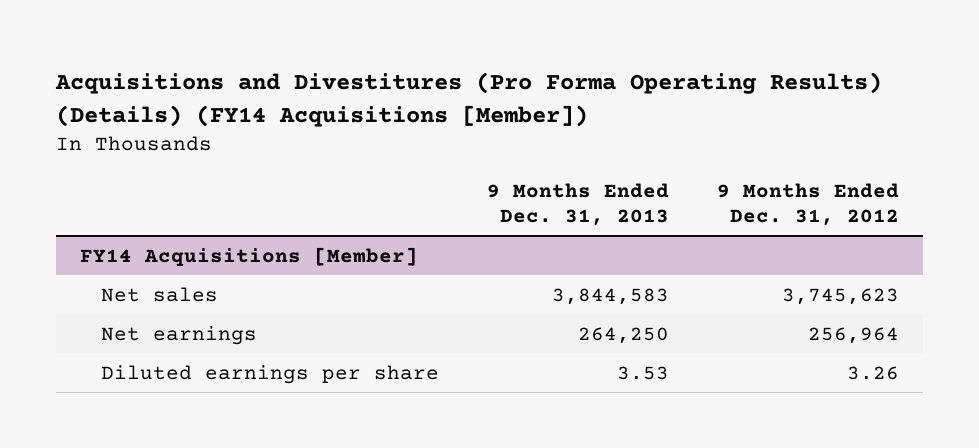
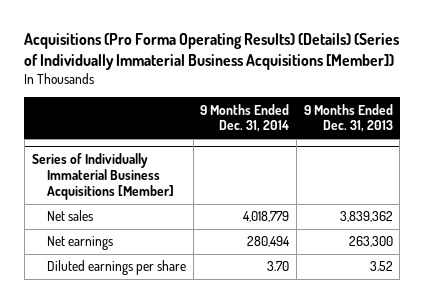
[55,72,883,127] Acquisitions and Divestitures (Pro Forma Operating Results) (Details) (FY14 Acquisitions [Member]) -> [24,33,400,70] Acquisitions (Pro Forma Operating Results) (Details) (Series of Individually Immaterial Business Acquisitions [Member])
[716,183,899,226] 9 Months Ended Dec. 31, 2012 -> none
none -> [200,103,290,133] 9 Months Ended Dec. 31, 2014
[80,246,419,266] FY14 Acquisitions [Member] -> none
none -> [31,153,174,201] Series of Individually Immaterial Business Acquisitions [Member]
[551,287,669,305] 3,844,583 -> [339,211,393,223] 3,839,362
[577,326,669,344] 264,250 -> [348,236,393,248] 263,300
[616,365,669,380] 3.53 -> [369,261,393,272] 3.52

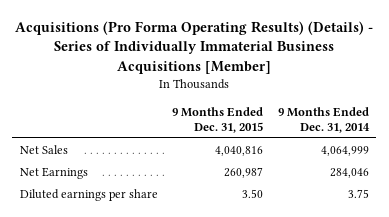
[24,33,400,70] Acquisitions (Pro Forma Operating Results) (Details) (Series of Individually Immaterial Business Acquisitions [Member]) -> [15,20,374,75] Acquisitions (Pro Forma Operating Results) (Details) - Series of Individually Immaterial Business Acquisitions [Member]
[303,103,393,133] 9 Months Ended Dec. 31, 2013 -> none
none -> [172,107,264,133] 9 Months Ended Dec. 31, 2015
[31,153,174,201] Series of Individually Immaterial Business Acquisitions [Member] -> none
[46,210,93,222] Net sales -> [19,145,68,155] Net Sales
[243,211,290,223] 4,018,779 -> [321,146,370,157] 4,064,999
[46,236,113,251] Net earnings -> [19,167,88,180] Net Earnings
[247,236,291,248] 280,494 -> [330,168,370,179] 284,046
[267,261,290,272] 3.70 -> [348,189,370,199] 3.75

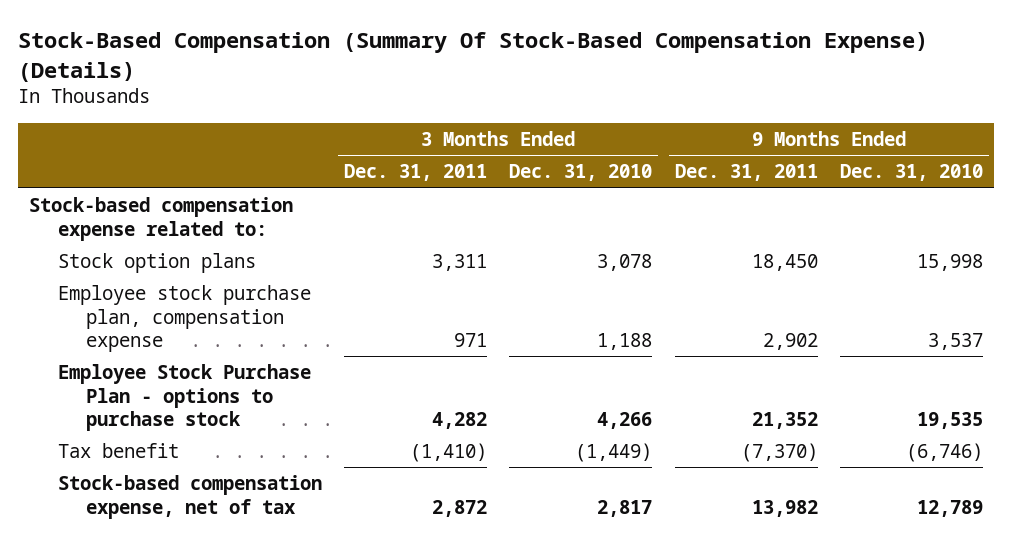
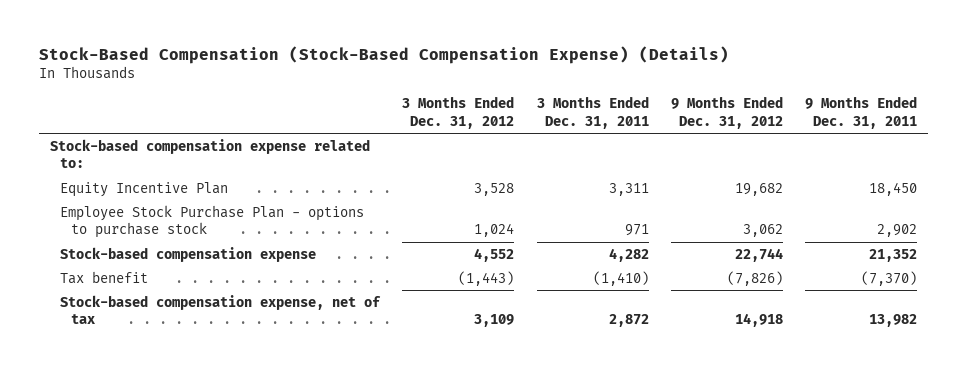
[17,31,928,82] Stock-Based Compensation (Summary Of Stock-Based Compensation Expense) (Details) -> [38,45,729,64] Stock-Based Compensation (Stock-Based Compensation Expense) (Details)
[509,164,653,182] Dec. 31, 2010 -> none
[840,164,984,182] Dec. 31, 2010 -> none
none -> [402,96,515,129] 3 Months Ended Dec. 31, 2012
none -> [670,96,783,129] 9 Months Ended Dec. 31, 2012
[57,253,256,274] Stock option plans -> [60,181,229,197] Equity Incentive Plan
[57,285,311,352] Employee stock purchase plan, compensation expense -> [60,204,365,239] Employee Stock Purchase Plan - options to purchase stock
[57,364,311,431] Employee Stock Purchase Plan - options to purchase stock -> [60,246,317,262] Stock-based compensation expense

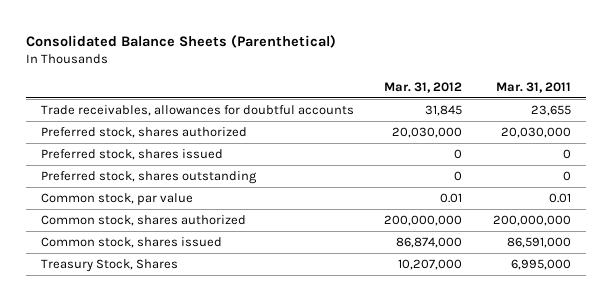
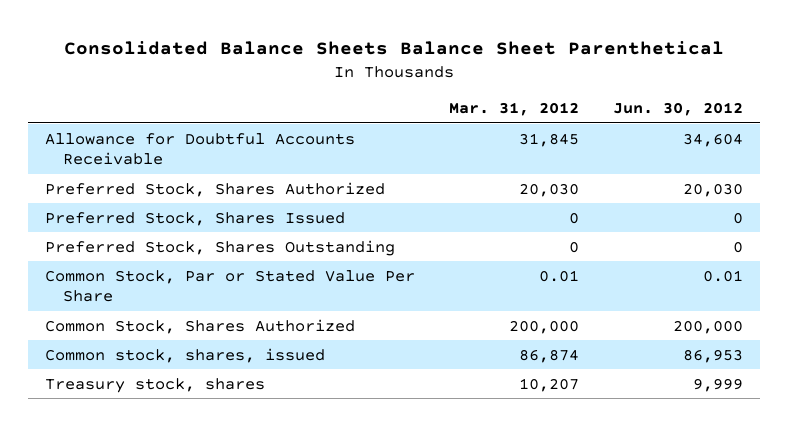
[26,34,337,48] Consolidated Balance Sheets (Parenthetical) -> [64,40,725,55] Consolidated Balance Sheets Balance Sheet Parenthetical
[495,81,571,93] Mar. 31, 2011 -> none
none -> [613,101,744,116] Jun. 30, 2012
[41,104,355,116] Trade receivables, allowances for doubtful accounts -> [45,132,356,166] Allowance for Doubtful Accounts Receivable
[41,126,248,138] Preferred stock, shares authorized -> [45,181,386,197] Preferred Stock, Shares Authorized
[392,126,463,138] 20,030,000 -> [519,182,580,197] 20,030
[41,148,224,160] Preferred stock, shares issued -> [45,211,346,226] Preferred Stock, Shares Issued
[41,170,258,184] Preferred stock, shares outstanding -> [45,239,396,256] Preferred Stock, Shares Outstanding
[41,192,194,206] Common stock, par value -> [45,269,416,303] Common Stock, Par or Stated Value Per Share
[41,214,247,226] Common stock, shares authorized -> [45,318,356,334] Common Stock, Shares Authorized
[384,214,463,226] 200,000,000 -> [509,319,580,334] 200,000
[41,236,223,248] Common stock, shares issued -> [45,347,326,363] Common stock, shares, issued
[396,236,463,248] 86,874,000 -> [519,348,580,363] 86,874
[41,258,179,272] Treasury Stock, Shares -> [45,377,266,393] Treasury stock, shares
[398,258,463,270] 10,207,000 -> [519,377,580,392] 10,207

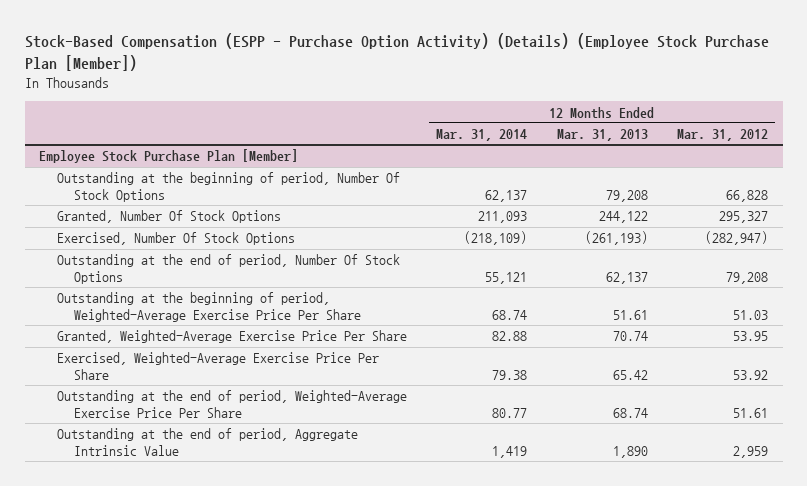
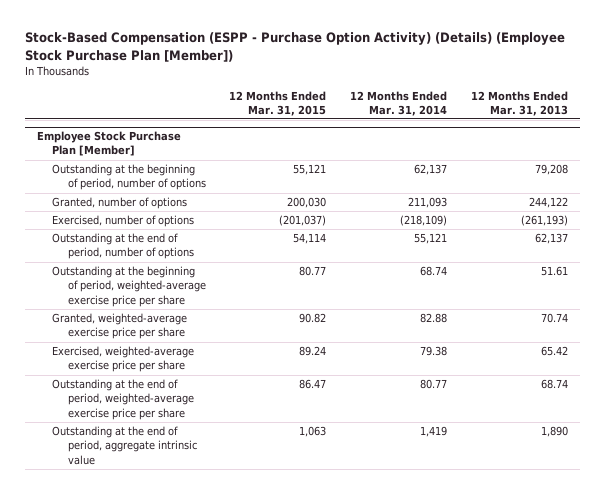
[677,129,769,142] Mar. 31, 2012 -> none
none -> [229,90,327,116] 12 Months Ended Mar. 31, 2015
[56,172,400,203] Outstanding at the beginning of period, Number Of Stock Options -> [52,164,206,191] Outstanding at the beginning of period, number of options
[56,210,281,224] Granted, Number Of Stock Options -> [52,197,188,210] Granted, number of options
[56,232,295,246] Exercised, Number Of Stock Options -> [52,215,195,228] Exercised, number of options
[56,254,400,285] Outstanding at the end of period, Number Of Stock Options -> [52,233,194,260] Outstanding at the end of period, number of options
[56,292,362,323] Outstanding at the beginning of period, Weighted-Average Exercise Price Per Share -> [52,266,206,307] Outstanding at the beginning of period, weighted-average exercise price per share
[56,330,407,344] Granted, Weighted-Average Exercise Price Per Share -> [52,313,188,340] Granted, weighted-average exercise price per share
[56,352,379,381] Exercised, Weighted-Average Exercise Price Per Share -> [52,346,195,373] Exercised, weighted-average exercise price per share
[56,390,407,419] Outstanding at the end of period, Weighted-Average Exercise Price Per Share -> [52,379,194,420] Outstanding at the end of period, weighted-average exercise price per share
[56,428,358,457] Outstanding at the end of period, Aggregate Intrinsic Value -> [52,426,197,465] Outstanding at the end of period, aggregate intrinsic value

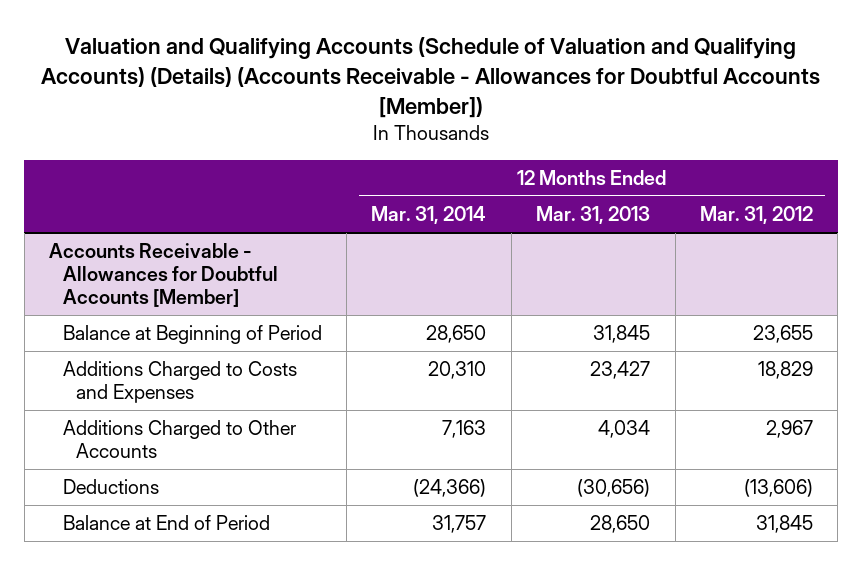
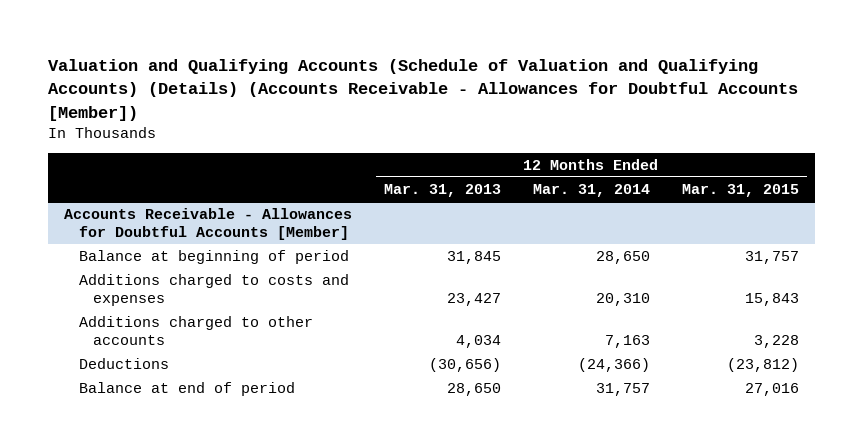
[699,206,813,225] Mar. 31, 2012 -> none
none -> [681,183,799,197] Mar. 31, 2015
[62,325,322,345] Balance at Beginning of Period -> [78,250,349,265] Balance at beginning of period
[62,361,297,404] Additions Charged to Costs and Expenses -> [78,274,349,306] Additions charged to costs and expenses
[62,420,296,459] Additions Charged to Other Accounts -> [78,316,313,345] Additions charged to other accounts
[62,515,270,531] Balance at End of Period -> [78,382,295,397] Balance at end of period

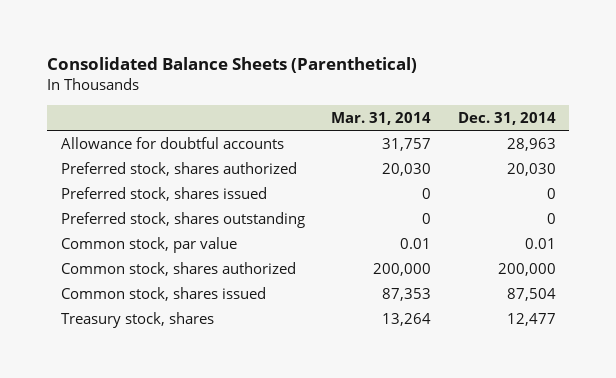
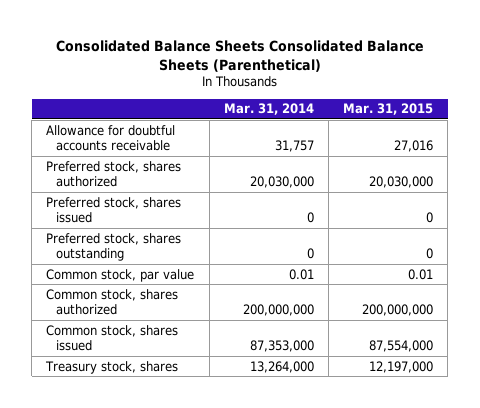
[47,57,418,74] Consolidated Balance Sheets (Parenthetical) -> [55,39,424,72] Consolidated Balance Sheets Consolidated Balance Sheets (Parenthetical)
[457,111,556,125] Dec. 31, 2014 -> none
none -> [343,103,434,116] Mar. 31, 2015
[60,136,284,149] Allowance for doubtful accounts -> [46,124,176,151] Allowance for doubtful accounts receivable
[382,162,432,176] 20,030 -> [249,175,314,188] 20,030,000
[373,262,432,276] 200,000 -> [242,303,314,316] 200,000,000
[382,287,432,301] 87,353 -> [249,339,314,352] 87,353,000
[382,312,432,326] 13,264 -> [249,360,314,373] 13,264,000

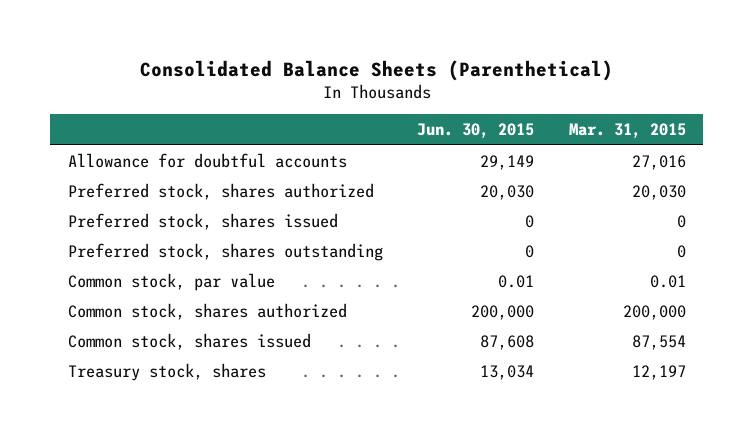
[55,39,424,72] Consolidated Balance Sheets Consolidated Balance Sheets (Parenthetical) -> [139,59,613,81] Consolidated Balance Sheets (Parenthetical)
[223,103,314,116] Mar. 31, 2014 -> none
none -> [417,123,535,140] Jun. 30, 2015
[46,124,176,151] Allowance for doubtful accounts receivable -> [67,152,347,168] Allowance for doubtful accounts
[369,175,434,188] 20,030,000 -> [631,184,686,200] 20,030
[362,303,434,316] 200,000,000 -> [622,304,686,320] 200,000
[369,339,434,352] 87,554,000 -> [631,334,686,350] 87,554
[369,360,434,373] 12,197,000 -> [631,364,686,380] 12,197

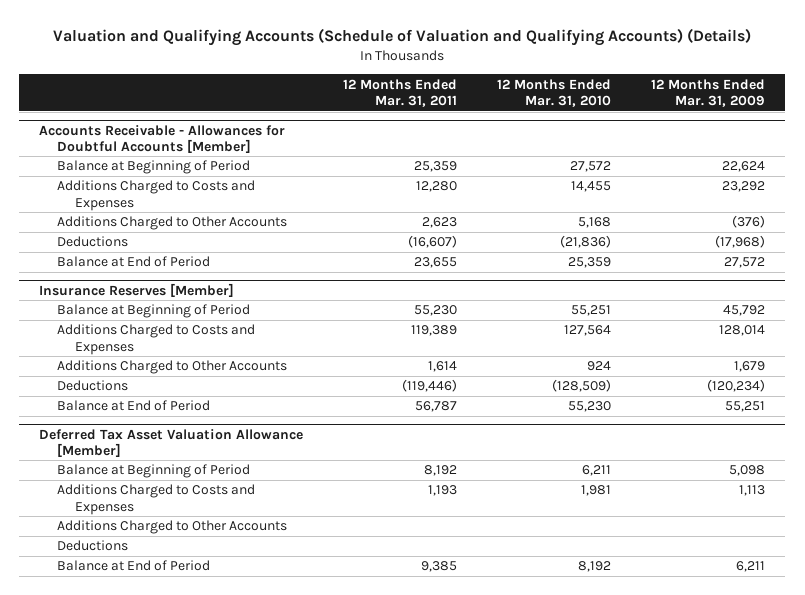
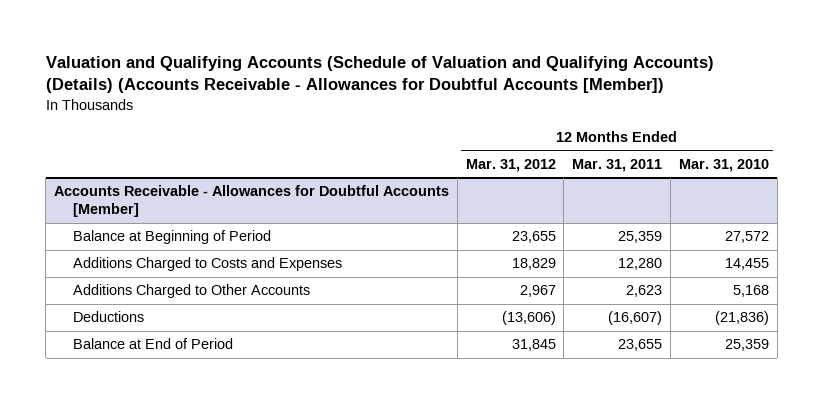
[53,28,752,47] Valuation and Qualifying Accounts (Schedule of Valuation and Qualifying Accounts) (Details) -> [45,55,714,94] Valuation and Qualifying Accounts (Schedule of Valuation and Qualifying Accounts) (Details) (Accounts Receivable - Allowances for Doubtful Accounts [Member])
[651,78,766,108] 12 Months Ended Mar. 31, 2009 -> none
none -> [465,158,556,172] Mar. 31, 2012
[39,282,235,297] Insurance Reserves [Member] -> none
[57,304,251,319] Balance at Beginning of Period -> none
[57,324,256,355] Additions Charged to Costs and Expenses -> none
[57,360,288,375] Additions Charged to Other Accounts -> none
[57,380,129,392] Deductions -> none
[57,400,211,412] Balance at End of Period -> none
[39,428,304,457] Deferred Tax Asset Valuation Allowance [Member] -> none
[57,464,251,479] Balance at Beginning of Period -> none
[57,484,256,515] Additions Charged to Costs and Expenses -> none
[57,520,288,535] Additions Charged to Other Accounts -> none
[57,540,129,552] Deductions -> none
[57,560,211,572] Balance at End of Period -> none

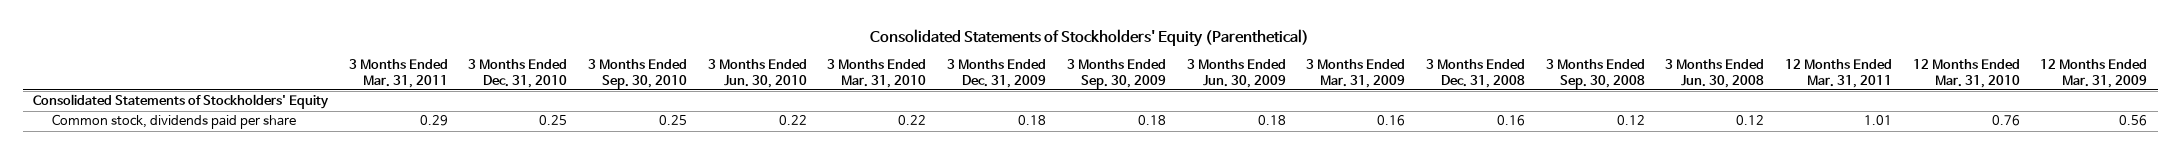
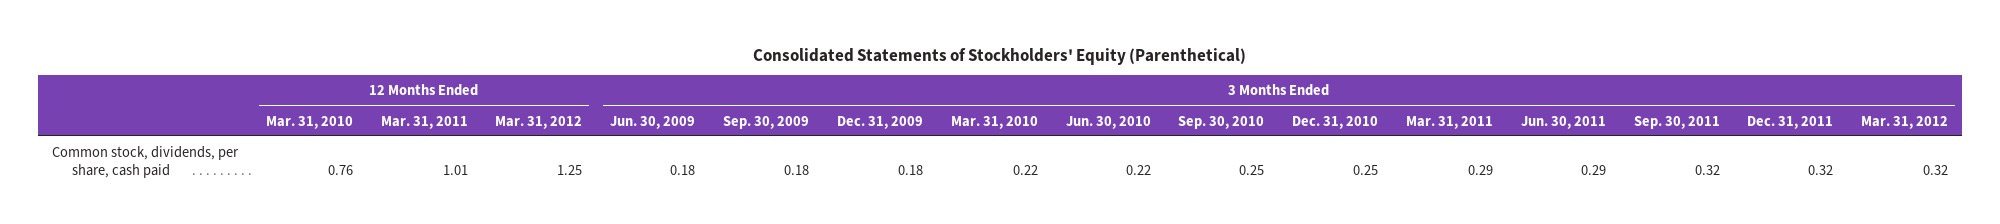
[1306,59,1406,88] 3 Months Ended Mar. 31, 2009 -> none
[1425,59,1525,88] 3 Months Ended Dec. 31, 2008 -> none
[1545,59,1645,89] 3 Months Ended Sep. 30, 2008 -> none
[1665,59,1765,88] 3 Months Ended Jun. 30, 2008 -> none
[2040,59,2148,88] 12 Months Ended Mar. 31, 2009 -> none
none -> [495,115,583,129] Mar. 31, 2012
none -> [1520,115,1606,129] Jun. 30, 2011
none -> [1633,115,1720,129] Sep. 30, 2011
none -> [1747,115,1834,129] Dec. 31, 2011
none -> [1861,115,1949,129] Mar. 31, 2012
[32,94,329,110] Consolidated Statements of Stockholders' Equity -> none
[51,114,296,130] Common stock, dividends paid per share -> [51,145,239,179] Common stock, dividends, per share, cash paid

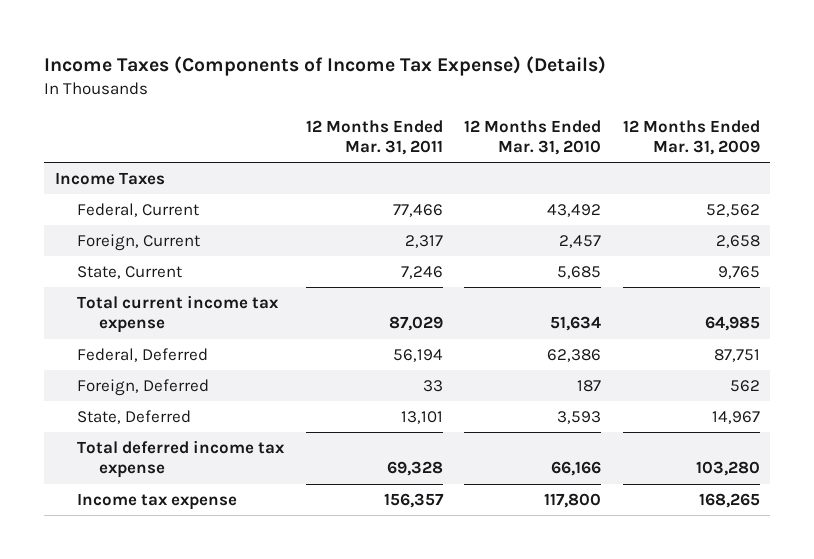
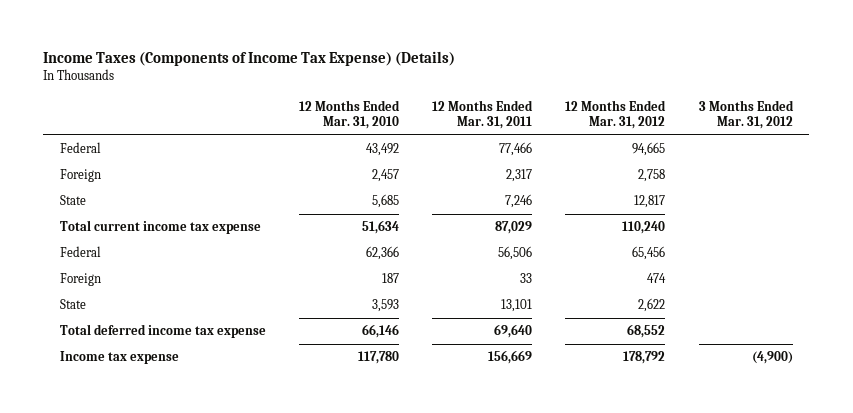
[622,119,760,155] 12 Months Ended Mar. 31, 2009 -> none
none -> [565,99,667,130] 12 Months Ended Mar. 31, 2012
none -> [698,99,794,130] 3 Months Ended Mar. 31, 2012
[54,172,165,186] Income Taxes -> none
[77,203,200,218] Federal, Current -> [59,142,101,154] Federal
[77,234,201,252] Foreign, Current -> [59,169,101,183] Foreign
[77,266,183,280] State, Current -> [59,195,86,206] State
[77,348,209,363] Federal, Deferred -> [59,246,101,258] Federal
[392,349,443,363] 56,194 -> [498,246,533,261] 56,506
[547,349,602,363] 62,386 -> [366,246,400,261] 62,366
[77,379,210,397] Foreign, Deferred -> [59,273,101,287] Foreign
[77,410,192,425] State, Deferred -> [59,299,86,310] State
[386,461,443,477] 69,328 -> [494,324,533,339] 69,640
[551,461,602,477] 66,166 -> [362,324,400,339] 66,146
[383,493,444,509] 156,357 -> [488,350,533,365] 156,669
[544,493,602,509] 117,800 -> [358,351,400,365] 117,780

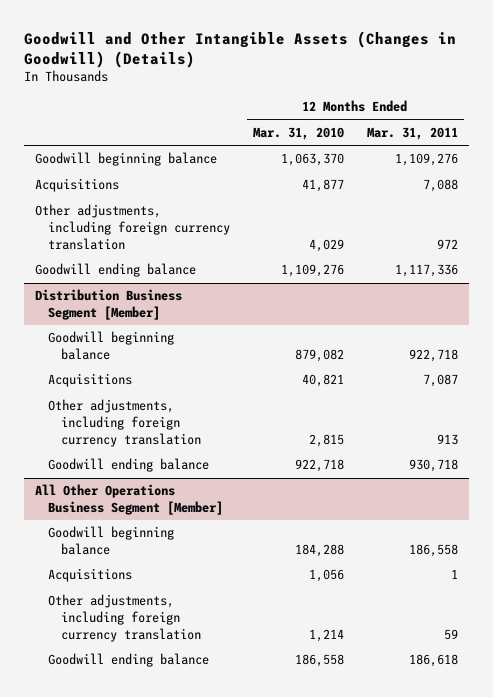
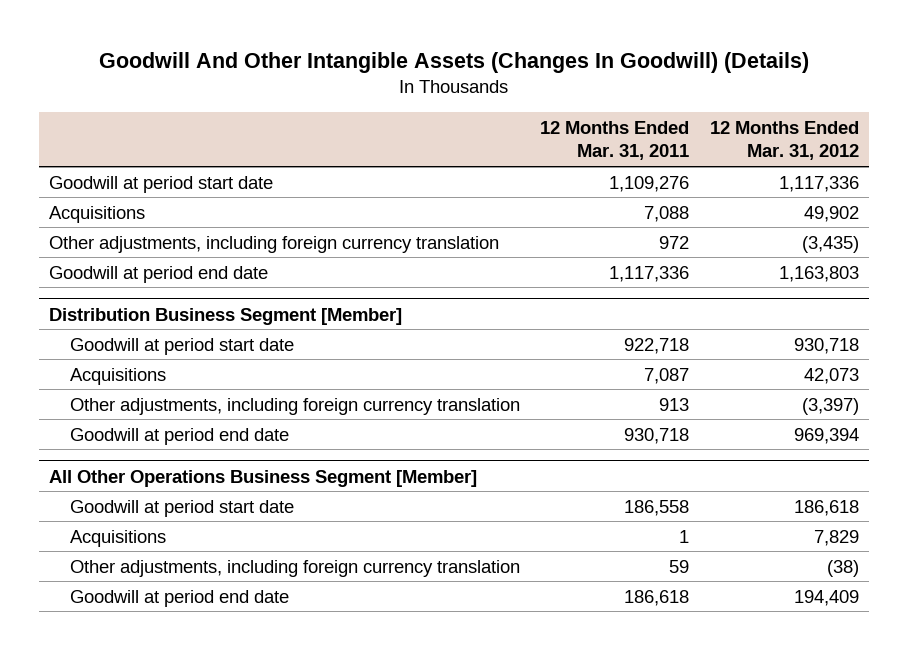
[23,30,456,68] Goodwill and Other Intangible Assets (Changes in Goodwill) (Details) -> [98,51,809,73] Goodwill And Other Intangible Assets (Changes In Goodwill) (Details)
[252,127,344,141] Mar. 31, 2010 -> none
none -> [709,120,859,161] 12 Months Ended Mar. 31, 2012
[35,152,218,167] Goodwill beginning balance -> [49,175,274,193] Goodwill at period start date
[35,263,197,278] Goodwill ending balance -> [49,265,269,283] Goodwill at period end date
[47,331,174,360] Goodwill beginning balance -> [70,337,295,355] Goodwill at period start date
[47,458,209,473] Goodwill ending balance -> [70,427,290,445] Goodwill at period end date
[47,526,174,555] Goodwill beginning balance -> [70,499,295,517] Goodwill at period start date
[47,653,209,668] Goodwill ending balance -> [70,589,290,607] Goodwill at period end date

